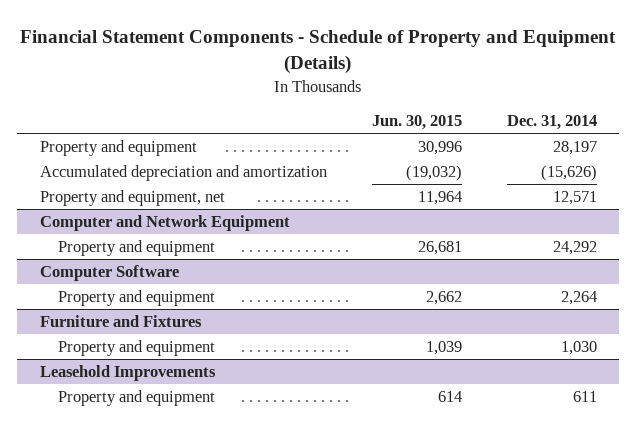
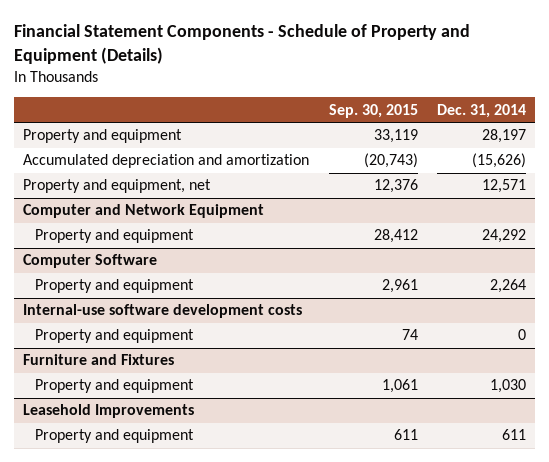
[371,115,462,131] Jun. 30, 2015 -> none
none -> [328,103,418,118] Sep. 30, 2015
none -> [23,304,303,319] Internal-use software development costs
none -> [35,329,195,344] Property and equipment

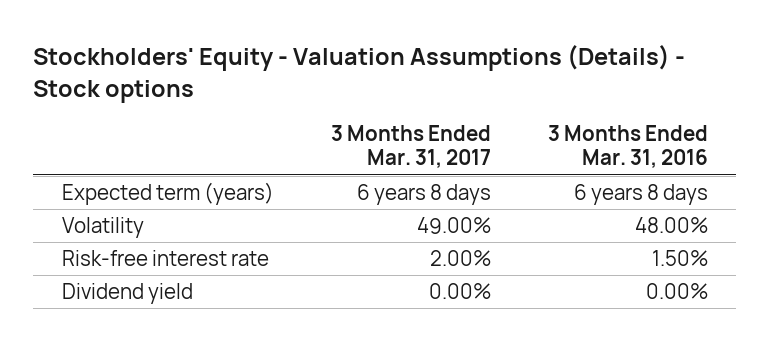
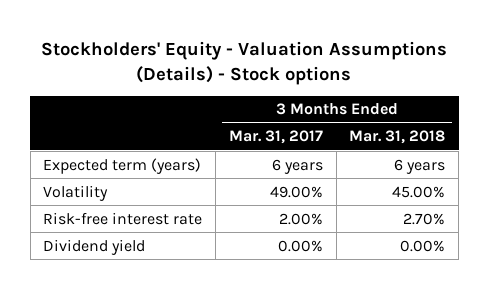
[547,125,708,169] 3 Months Ended Mar. 31, 2016 -> none
none -> [349,130,446,145] Mar. 31, 2018
[356,184,491,206] 6 years 8 days -> [271,158,323,174] 6 years

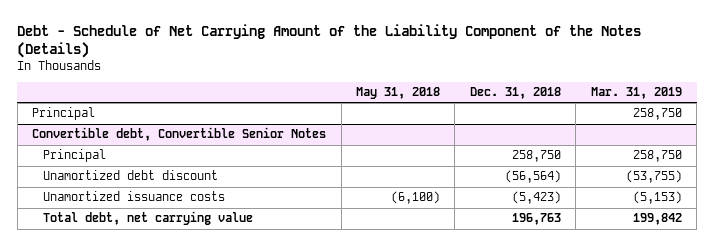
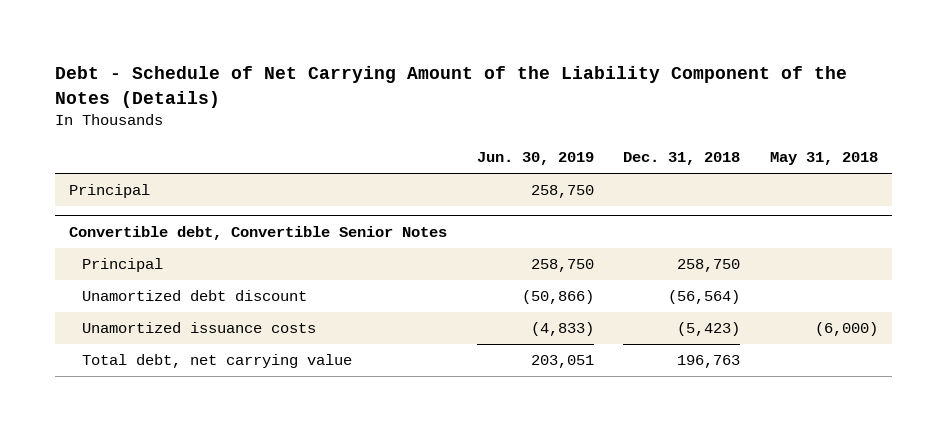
[590,87,682,100] Mar. 31, 2019 -> none
none -> [476,152,594,166] Jun. 30, 2019
[391,191,441,205] (6,100) -> [814,322,878,337] (6,000)

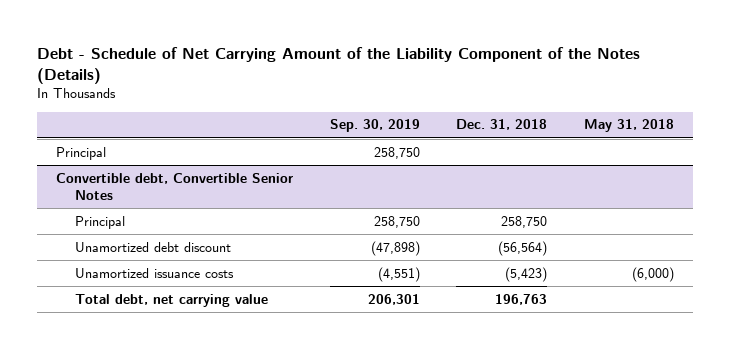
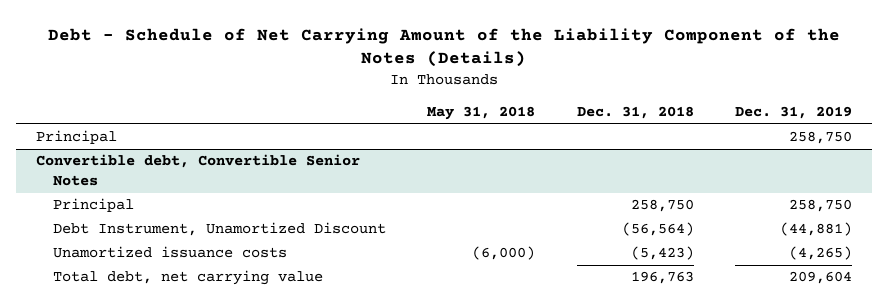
[329,119,420,133] Sep. 30, 2019 -> none
none -> [734,106,852,120] Dec. 31, 2019
[74,241,231,252] Unamortized debt discount -> [53,222,387,237] Debt Instrument, Unamortized Discount

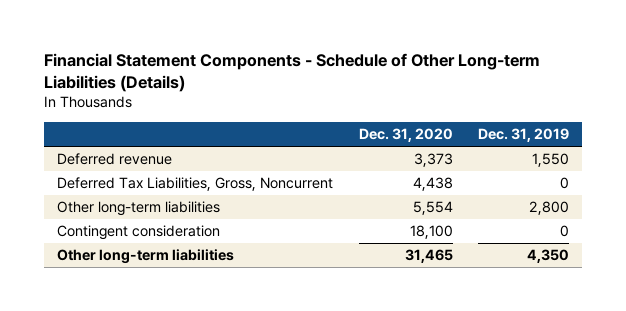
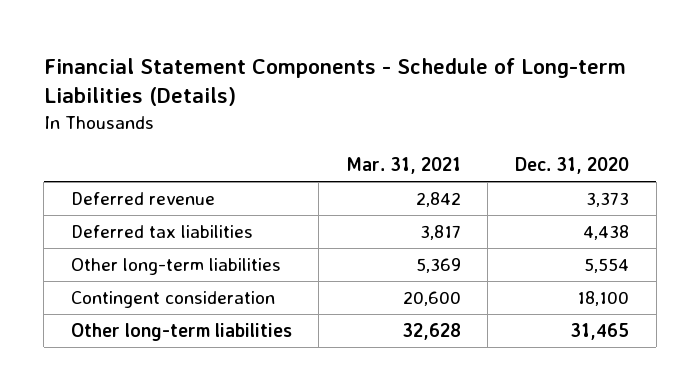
[43,52,540,93] Financial Statement Components - Schedule of Other Long-term Liabilities (Details) -> [43,57,626,107] Financial Statement Components - Schedule of Long-term Liabilities (Details)
[478,128,570,143] Dec. 31, 2019 -> none
none -> [345,157,461,175] Mar. 31, 2021
[56,177,333,192] Deferred Tax Liabilities, Gross, Noncurrent -> [70,225,253,239] Deferred tax liabilities

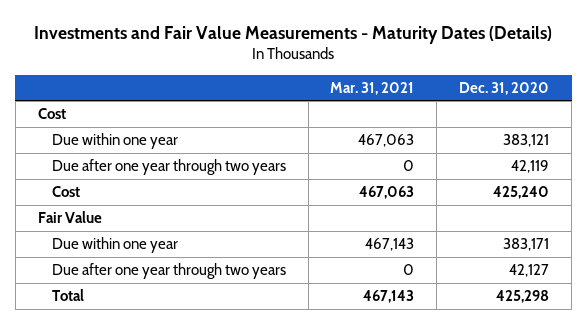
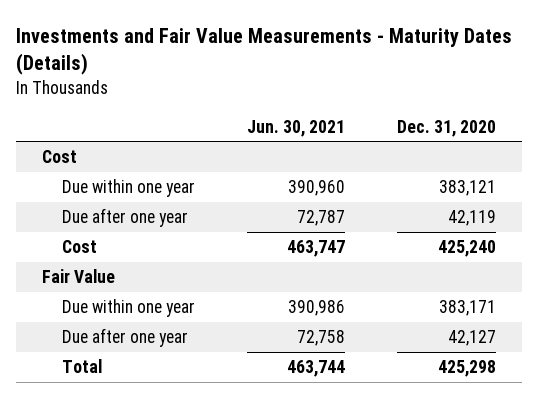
[330,81,415,95] Mar. 31, 2021 -> none
none -> [247,119,346,137] Jun. 30, 2021
[51,159,286,176] Due after one year through two years -> [62,208,189,228] Due after one year
[51,263,286,280] Due after one year through two years -> [62,328,189,348] Due after one year

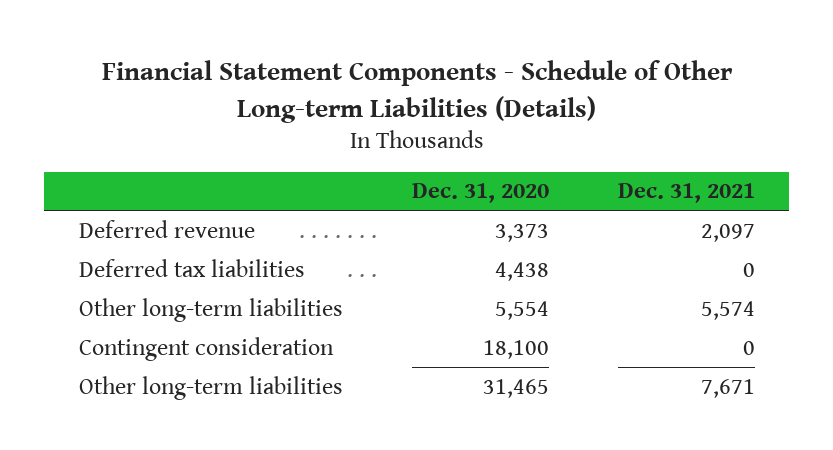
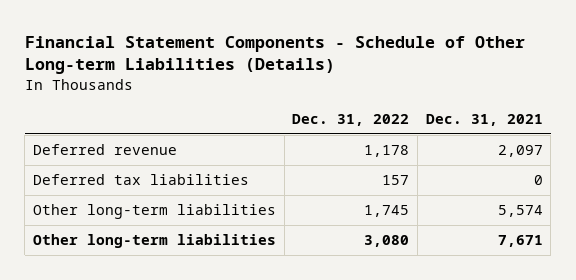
[411,183,549,204] Dec. 31, 2020 -> none
none -> [292,114,410,127] Dec. 31, 2022
[78,336,334,361] Contingent consideration -> none

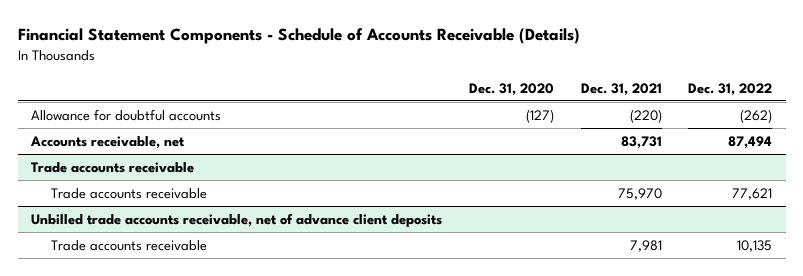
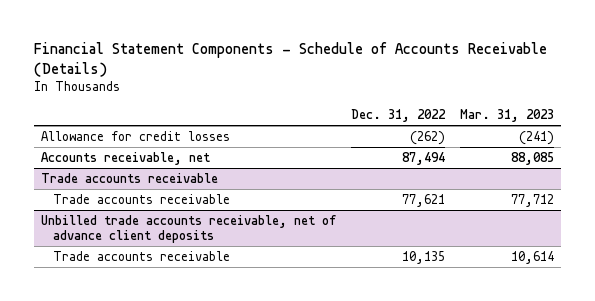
[468,82,554,96] Dec. 31, 2020 -> none
[580,82,662,96] Dec. 31, 2021 -> none
none -> [460,108,555,122] Mar. 31, 2023
[30,108,221,121] Allowance for doubtful accounts -> [41,131,231,142] Allowance for credit losses

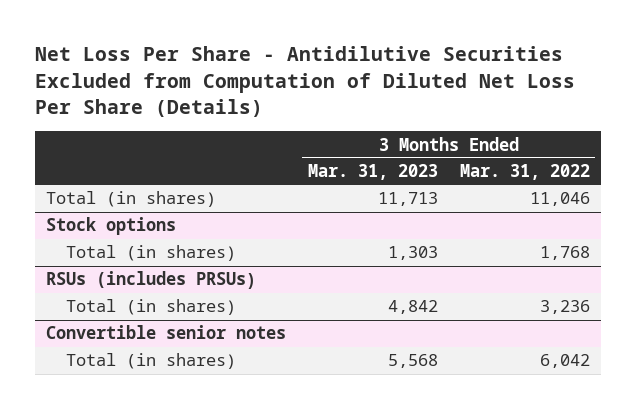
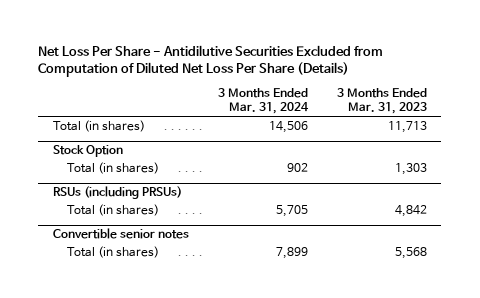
[459,164,590,181] Mar. 31, 2022 -> none
none -> [217,88,309,115] 3 Months Ended Mar. 31, 2024
[46,217,177,236] Stock options -> [52,144,123,157] Stock Option
[46,271,257,290] RSUs (includes PRSUs) -> [52,185,182,199] RSUs (including PRSUs)

